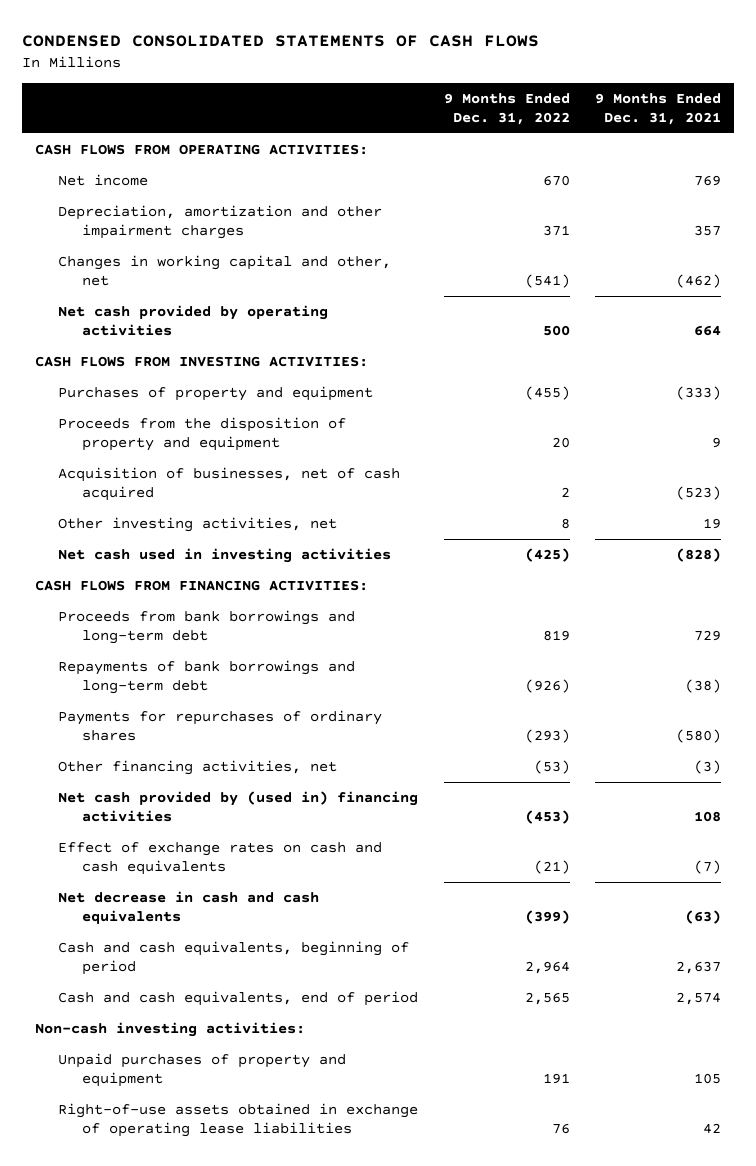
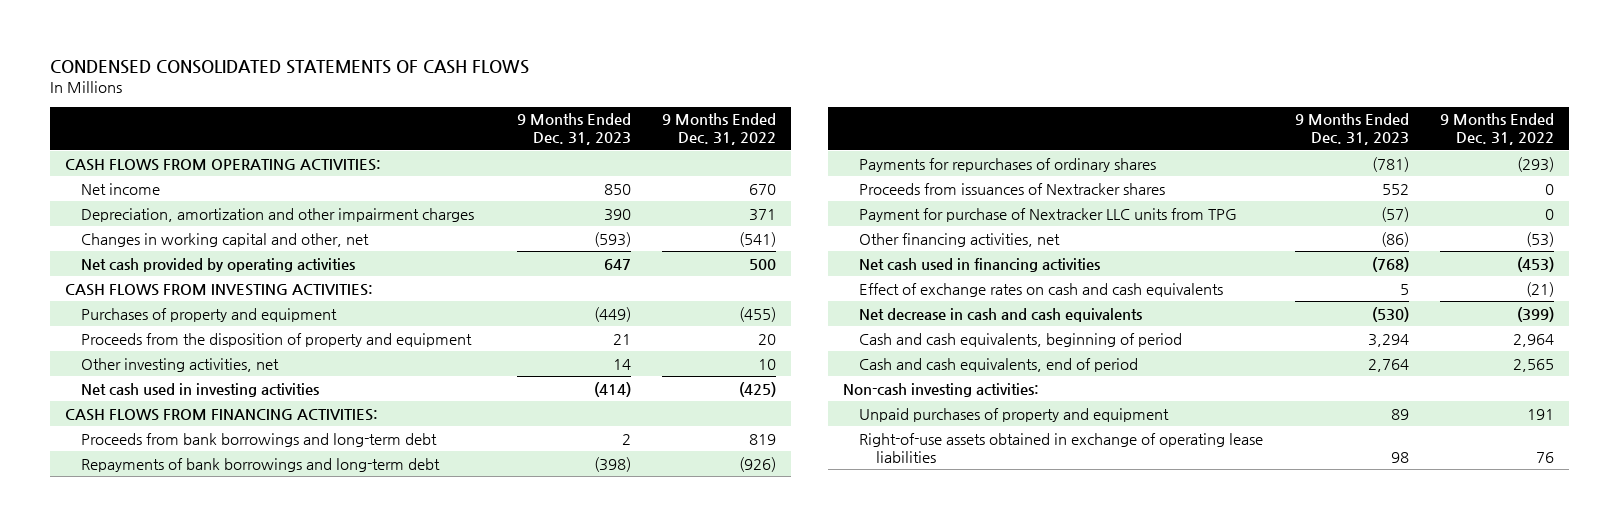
[595,92,722,125] 9 Months Ended Dec. 31, 2021 -> none
none -> [516,113,631,146] 9 Months Ended Dec. 31, 2023
[58,467,401,502] Acquisition of businesses, net of cash acquired -> none
[560,518,570,530] 8 -> [757,358,776,370] 10
none -> [859,182,1166,195] Proceeds from issuances of Nextracker shares
none -> [859,207,1238,222] Payment for purchase of Nextracker LLC units from TPG
[58,791,419,823] Net cash provided by (used in) financing activities -> [859,257,1101,272] Net cash used in financing activities

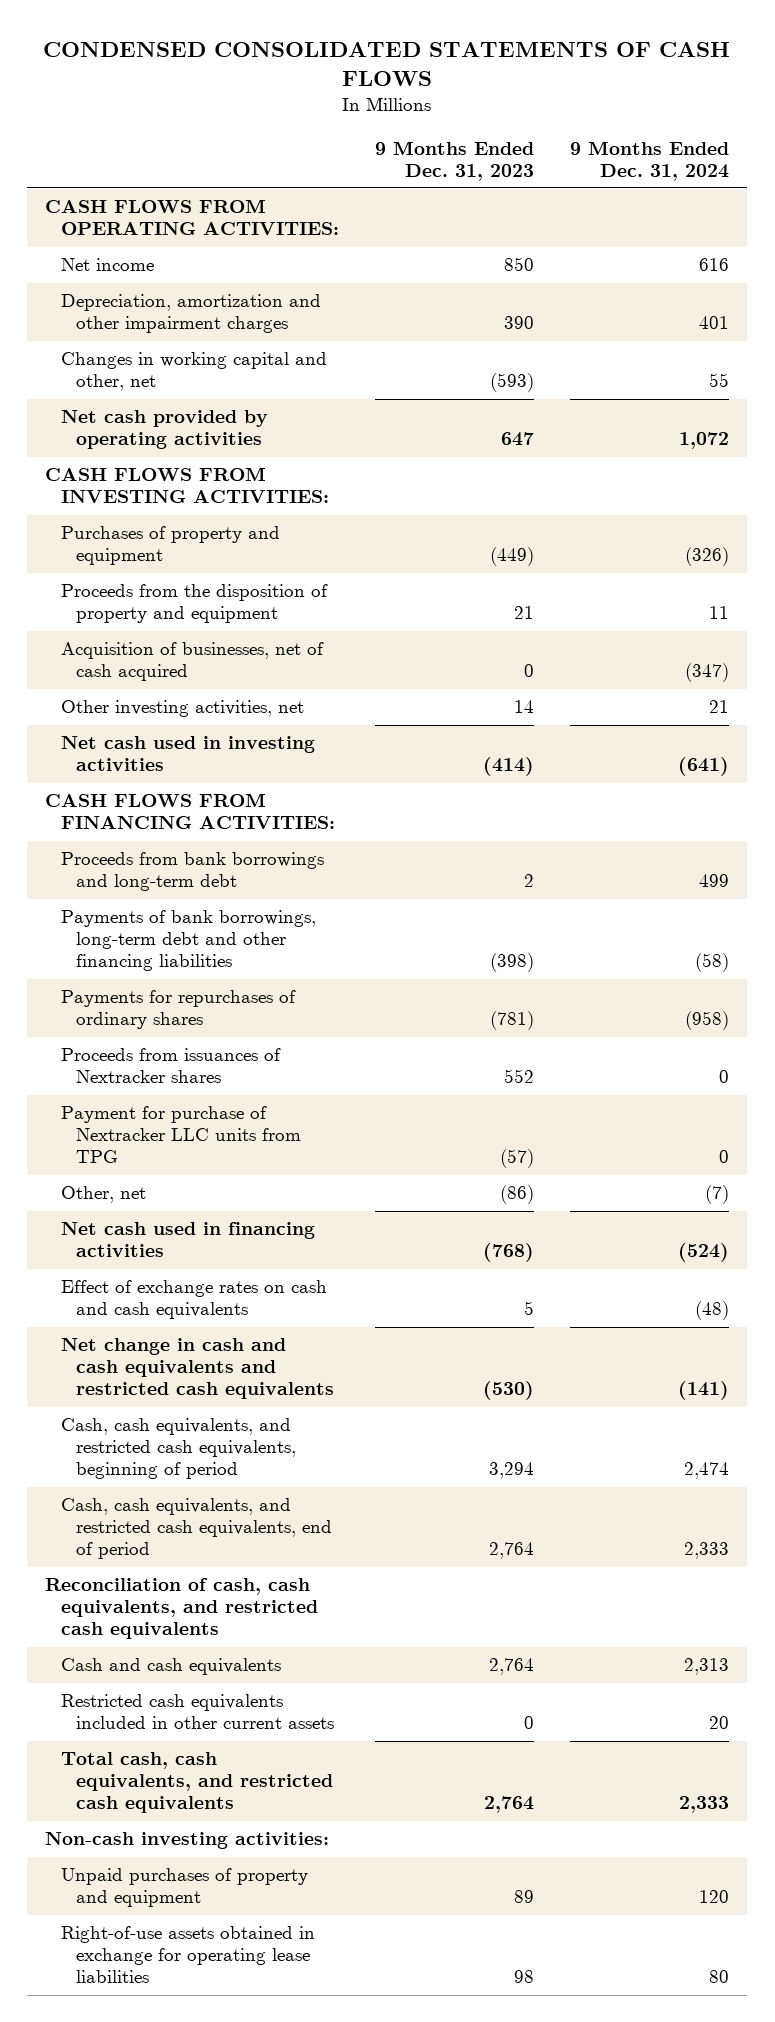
[661,113,776,146] 9 Months Ended Dec. 31, 2022 -> none
none -> [570,140,730,181] 9 Months Ended Dec. 31, 2024
none -> [60,642,324,682] Acquisition of businesses, net of cash acquired
[81,457,441,472] Repayments of bank borrowings and long-term debt -> [60,910,316,972] Payments of bank borrowings, long-term debt and other financing liabilities
[859,232,1061,247] Other financing activities, net -> [60,1186,146,1204] Other, net
[859,307,1143,322] Net decrease in cash and cash equivalents -> [60,1338,335,1400] Net change in cash and cash equivalents and restricted cash equivalents
[859,332,1183,347] Cash and cash equivalents, beginning of period -> [60,1418,297,1480] Cash, cash equivalents, and restricted cash equivalents, beginning of period
[859,357,1139,372] Cash and cash equivalents, end of period -> [60,1498,333,1560] Cash, cash equivalents, and restricted cash equivalents, end of period
none -> [45,1578,318,1640] Reconciliation of cash, cash equivalents, and restricted cash equivalents
none -> [60,1658,281,1676] Cash and cash equivalents
none -> [60,1694,335,1730] Restricted cash equivalents included in other current assets
none -> [60,1752,334,1814] Total cash, cash equivalents, and restricted cash equivalents
[859,432,1264,463] Right-of-use assets obtained in exchange of operating lease liabilities -> [60,1926,315,1984] Right-of-use assets obtained in exchange for operating lease liabilities

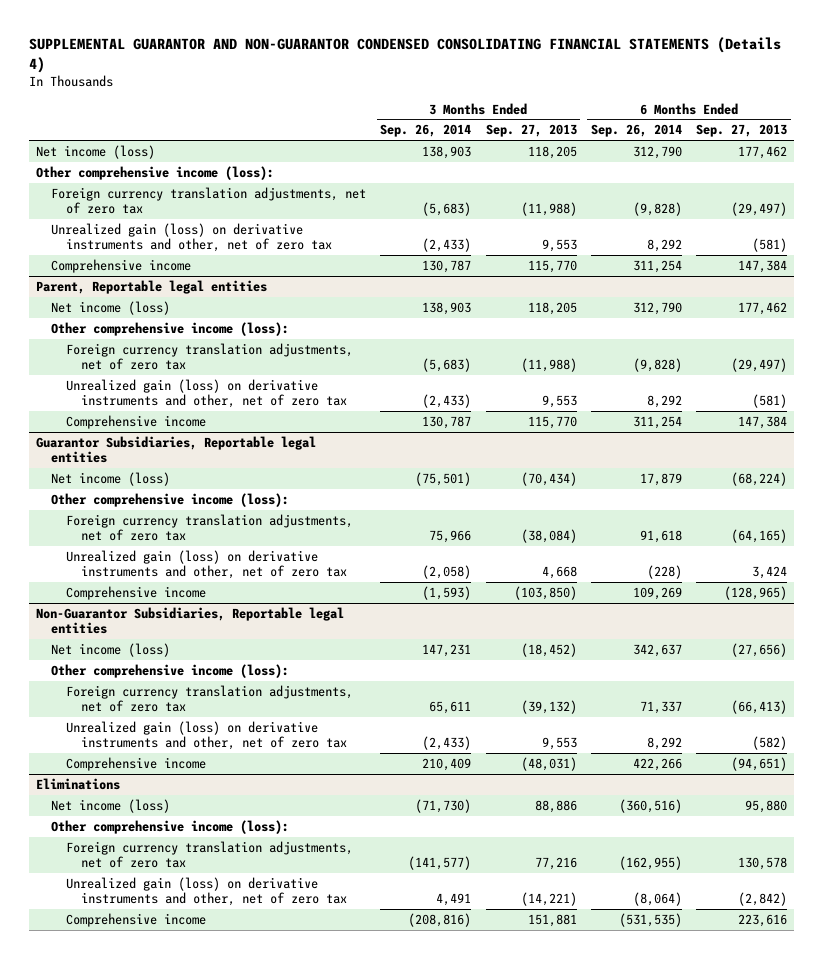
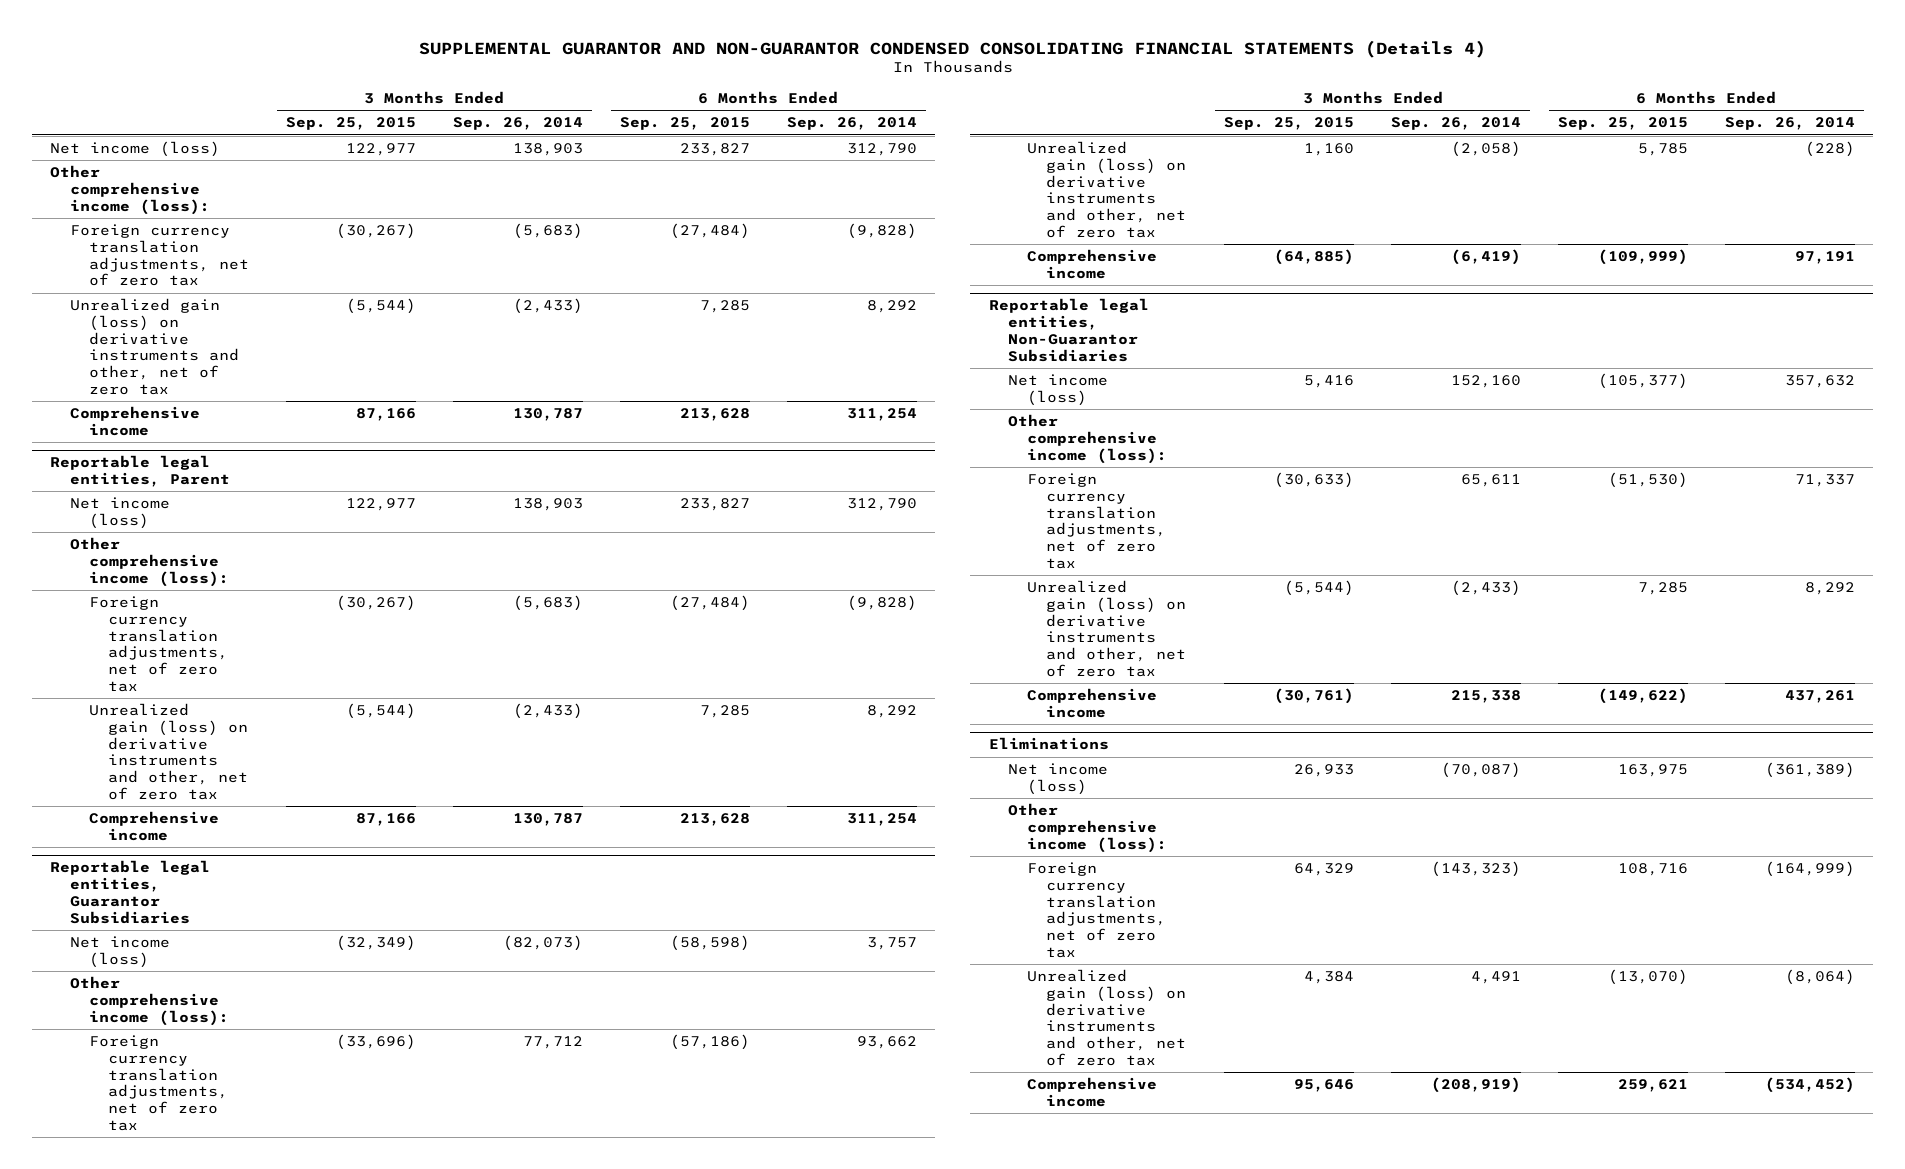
[485,124,577,138] Sep. 27, 2013 -> none
[696,124,788,138] Sep. 27, 2013 -> none
none -> [285,117,416,131] Sep. 25, 2015
none -> [619,117,750,131] Sep. 25, 2015
[36,279,268,294] Parent, Reportable legal entities -> [50,455,230,488] Reportable legal entities, Parent
[36,435,317,464] Guarantor Subsidiaries, Reportable legal entities -> [50,860,211,924] Reportable legal entities, Guarantor Subsidiaries
[415,471,472,486] (75,501) -> [502,934,583,951] (82,073)
[639,472,682,486] 17,879 -> [866,936,917,950] 3,757
[429,530,472,544] 75,966 -> [522,1035,583,1049] 77,712
[639,530,682,544] 91,618 -> [856,1035,917,1049] 93,662
[422,585,472,600] (1,593) -> [1450,248,1521,265] (6,419)
[632,586,682,600] 109,269 -> [1794,250,1855,264] 97,191
[36,606,345,635] Non-Guarantor Subsidiaries, Reportable legal entities -> [988,298,1149,362] Reportable legal entities, Non-Guarantor Subsidiaries
[422,643,472,657] 147,231 -> [1450,374,1521,388] 152,160
[632,643,682,657] 342,637 -> [1784,374,1855,388] 357,632
[422,757,472,771] 210,409 -> [1450,689,1521,703] 215,338
[632,757,682,771] 422,266 -> [1784,689,1855,703] 437,261
[415,798,472,813] (71,730) -> [1440,761,1521,778] (70,087)
[618,798,682,813] (360,516) -> [1764,761,1855,778] (361,389)
[408,856,472,871] (141,577) -> [1430,860,1521,877] (143,323)
[618,856,682,871] (162,955) -> [1764,860,1855,877] (164,999)
[408,912,472,927] (208,816) -> [1430,1076,1521,1093] (208,919)
[618,912,682,927] (531,535) -> [1764,1076,1855,1093] (534,452)

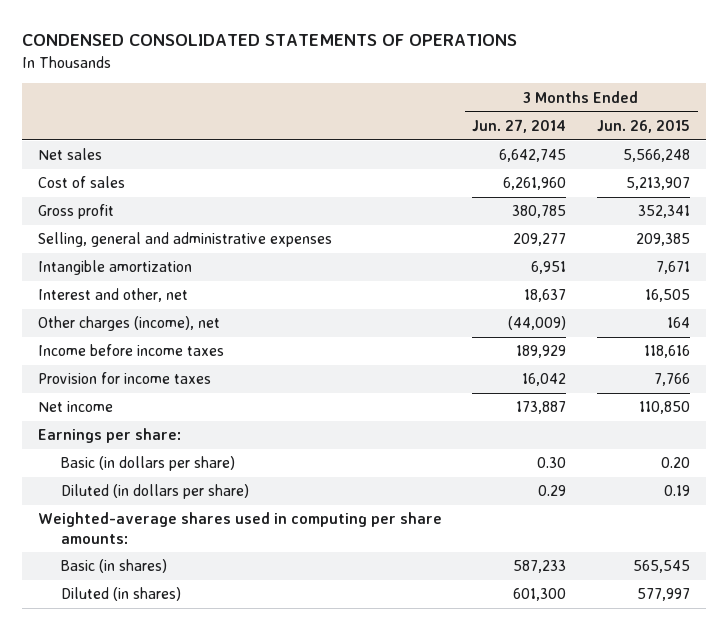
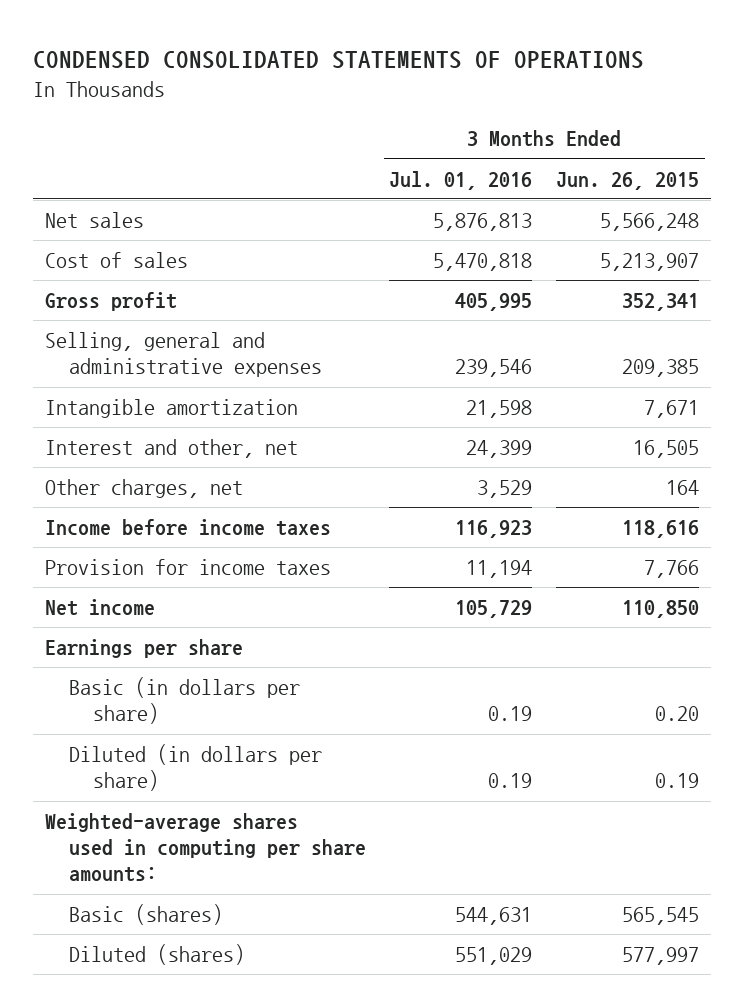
[472,118,567,133] Jun. 27, 2014 -> none
none -> [389,170,533,190] Jul. 01, 2016
[37,316,220,332] Other charges (income), net -> [44,479,243,499] Other charges, net
[37,428,181,444] Earnings per share: -> [44,639,243,659] Earnings per share
[61,559,168,574] Basic (in shares) -> [68,904,223,926] Basic (shares)
[61,587,182,602] Diluted (in shares) -> [68,944,245,966] Diluted (shares)

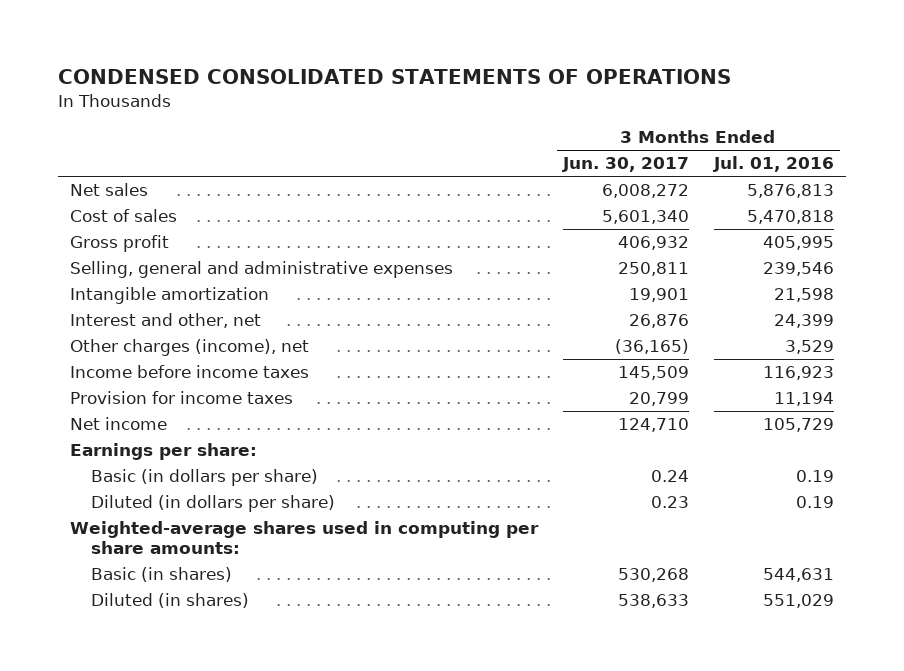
[556,171,700,190] Jun. 26, 2015 -> none
none -> [561,157,689,173] Jun. 30, 2017
[44,479,243,499] Other charges, net -> [70,339,310,357] Other charges (income), net
[44,639,243,659] Earnings per share -> [70,443,258,461] Earnings per share:
[68,904,223,926] Basic (shares) -> [91,567,233,583] Basic (in shares)
[68,944,245,966] Diluted (shares) -> [91,593,250,609] Diluted (in shares)

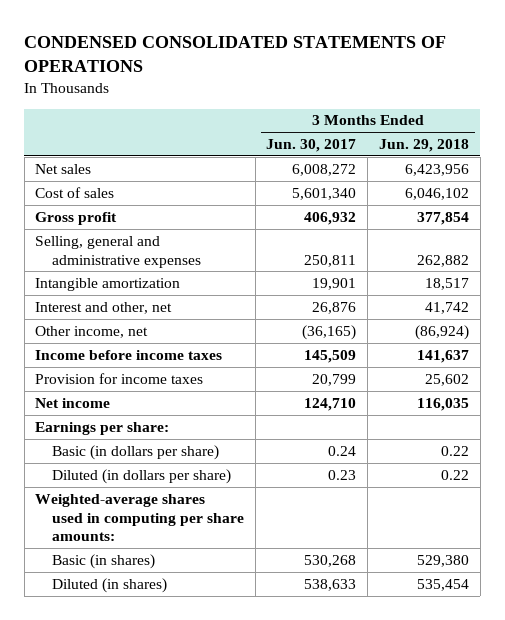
[712,156,834,173] Jul. 01, 2016 -> none
none -> [379,139,470,153] Jun. 29, 2018
[70,339,310,357] Other charges (income), net -> [35,325,149,338] Other income, net

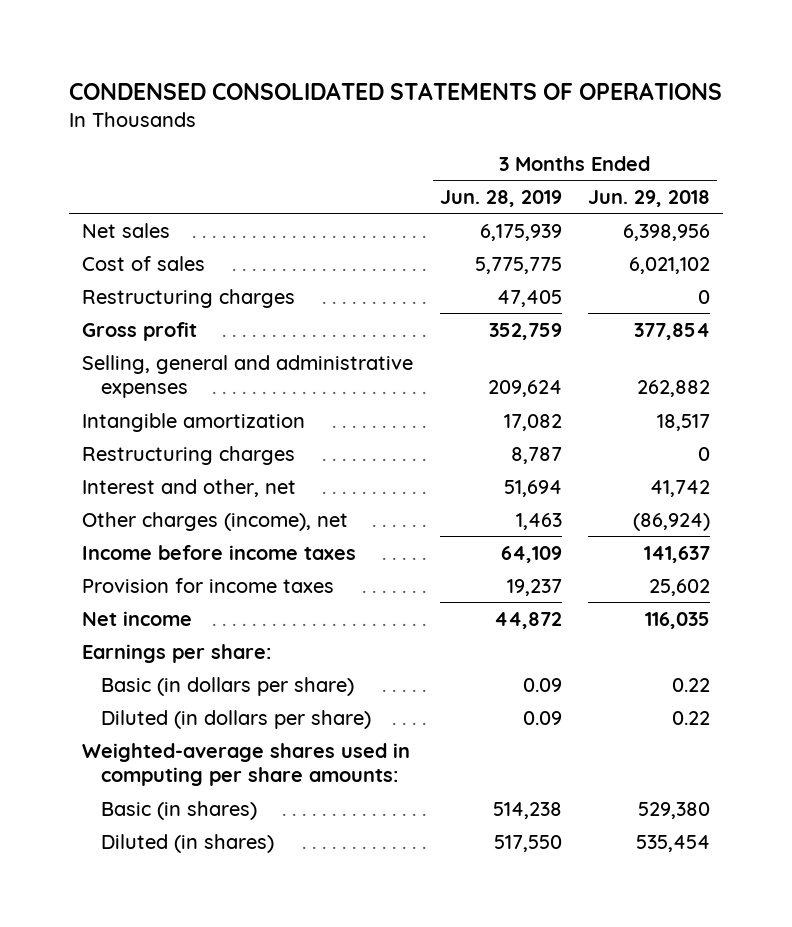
[266,139,357,153] Jun. 30, 2017 -> none
none -> [439,189,562,207] Jun. 28, 2019
[405,163,470,176] 6,423,956 -> [623,223,711,241] 6,398,956
[405,187,470,200] 6,046,102 -> [629,256,711,274] 6,021,102
none -> [82,288,296,308] Restructuring charges
none -> [82,445,296,465] Restructuring charges
[35,325,149,338] Other income, net -> [82,511,349,531] Other charges (income), net

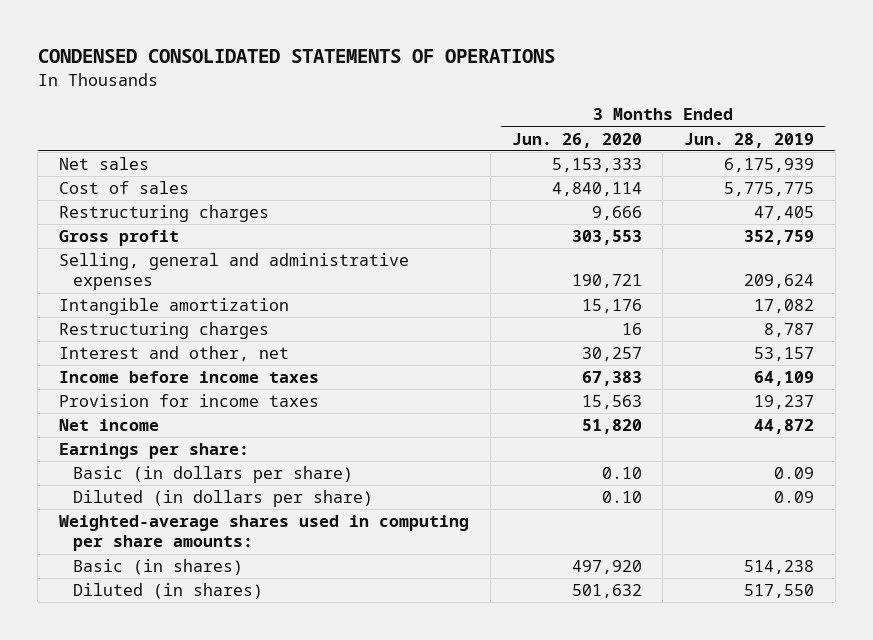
[588,189,711,207] Jun. 29, 2018 -> none
none -> [511,132,642,148] Jun. 26, 2020
[82,511,349,531] Other charges (income), net -> none
[503,479,562,497] 51,694 -> [754,347,815,362] 53,157

